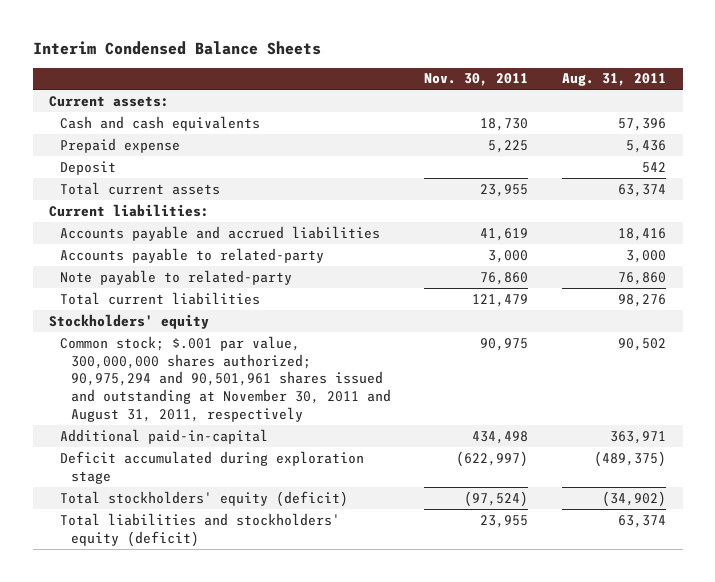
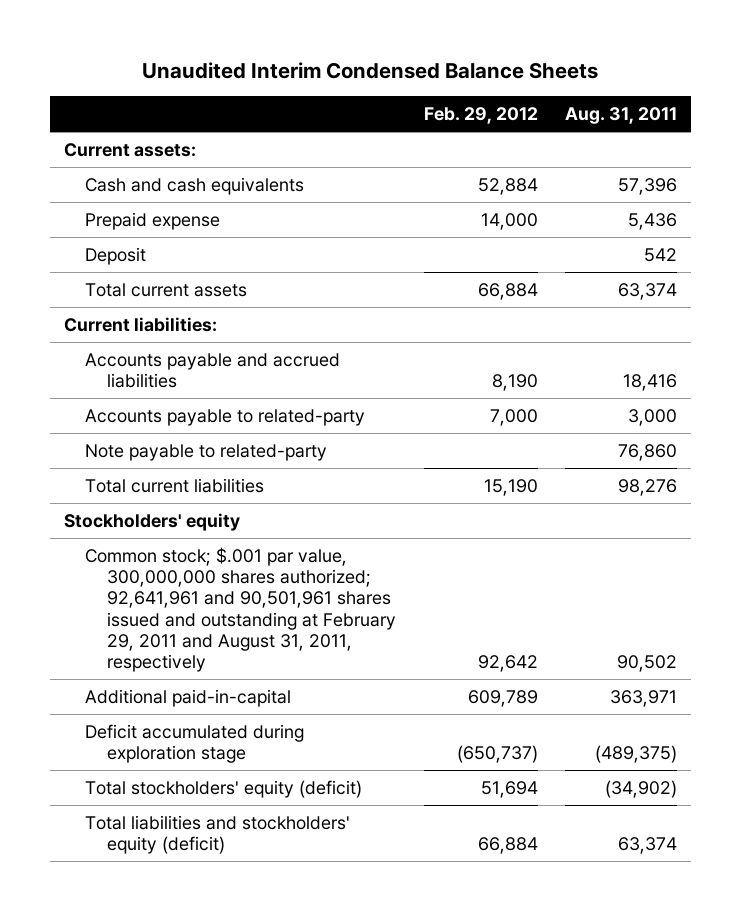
[32,40,321,55] Interim Condensed Balance Sheets -> [142,62,599,80] Unaudited Interim Condensed Balance Sheets
[424,73,529,87] Nov. 30, 2011 -> none
none -> [423,107,538,125] Feb. 29, 2012
[60,335,391,423] Common stock; $.001 par value, 300,000,000 shares authorized; 90,975,294 and 90,501,961 shares issued and outstanding at November 30, 2011 and August 31, 2011, respectively -> [85,546,397,673] Common stock; $.001 par value, 300,000,000 shares authorized; 92,641,961 and 90,501,961 shares issued and outstanding at February 29, 2011 and August 31, 2011, respectively

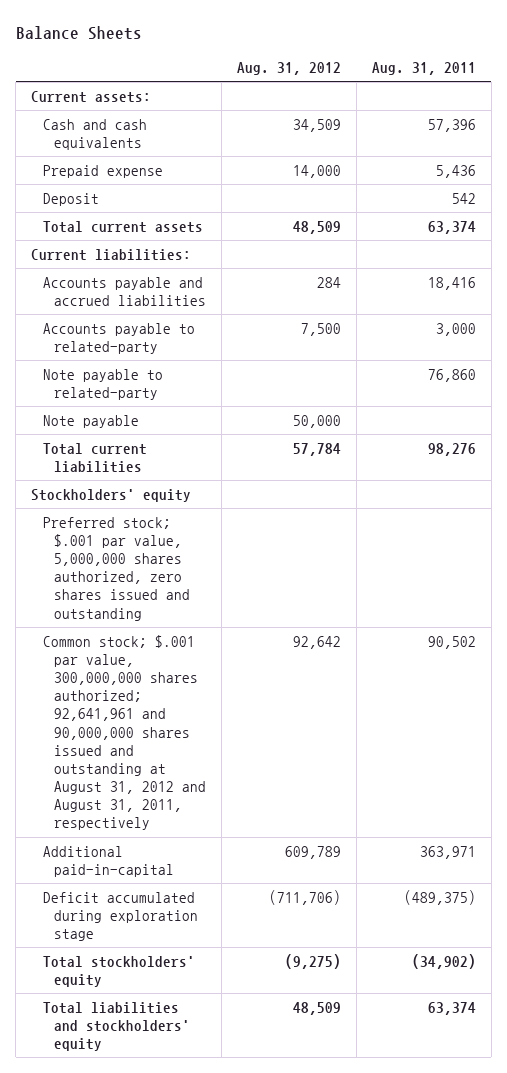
[142,62,599,80] Unaudited Interim Condensed Balance Sheets -> [15,26,142,41] Balance Sheets
[423,107,538,125] Feb. 29, 2012 -> none
none -> [236,61,341,75] Aug. 31, 2012
none -> [42,414,139,428] Note payable
none -> [42,516,190,621] Preferred stock; $.001 par value, 5,000,000 shares authorized, zero shares issued and outstanding
[85,546,397,673] Common stock; $.001 par value, 300,000,000 shares authorized; 92,641,961 and 90,501,961 shares issued and outstanding at February 29, 2011 and August 31, 2011, respectively -> [42,634,206,831] Common stock; $.001 par value, 300,000,000 shares authorized; 92,641,961 and 90,000,000 shares issued and outstanding at August 31, 2012 and August 31, 2011, respectively
[85,779,363,798] Total stockholders' equity (deficit) -> [42,955,195,987] Total stockholders' equity
[85,814,351,855] Total liabilities and stockholders' equity (deficit) -> [42,1001,190,1052] Total liabilities and stockholders' equity

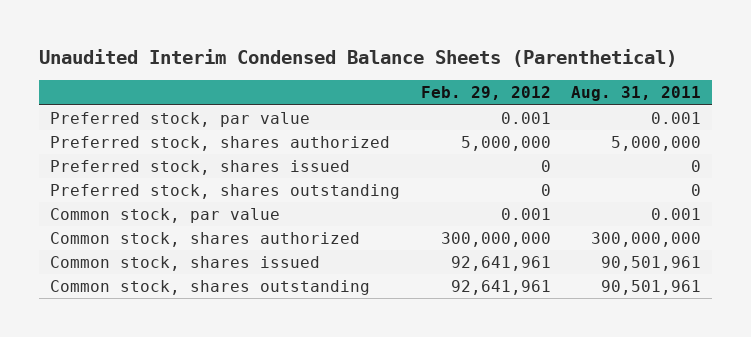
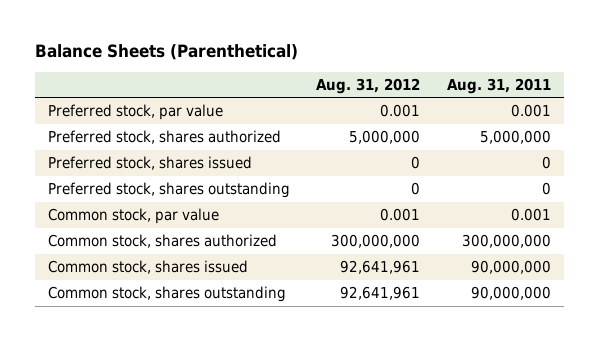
[39,49,678,68] Unaudited Interim Condensed Balance Sheets (Parenthetical) -> [34,44,298,61] Balance Sheets (Parenthetical)
[420,86,551,101] Feb. 29, 2012 -> none
none -> [316,77,421,94] Aug. 31, 2012
[601,255,702,271] 90,501,961 -> [470,260,551,275] 90,000,000
[601,279,702,295] 90,501,961 -> [470,286,551,301] 90,000,000

